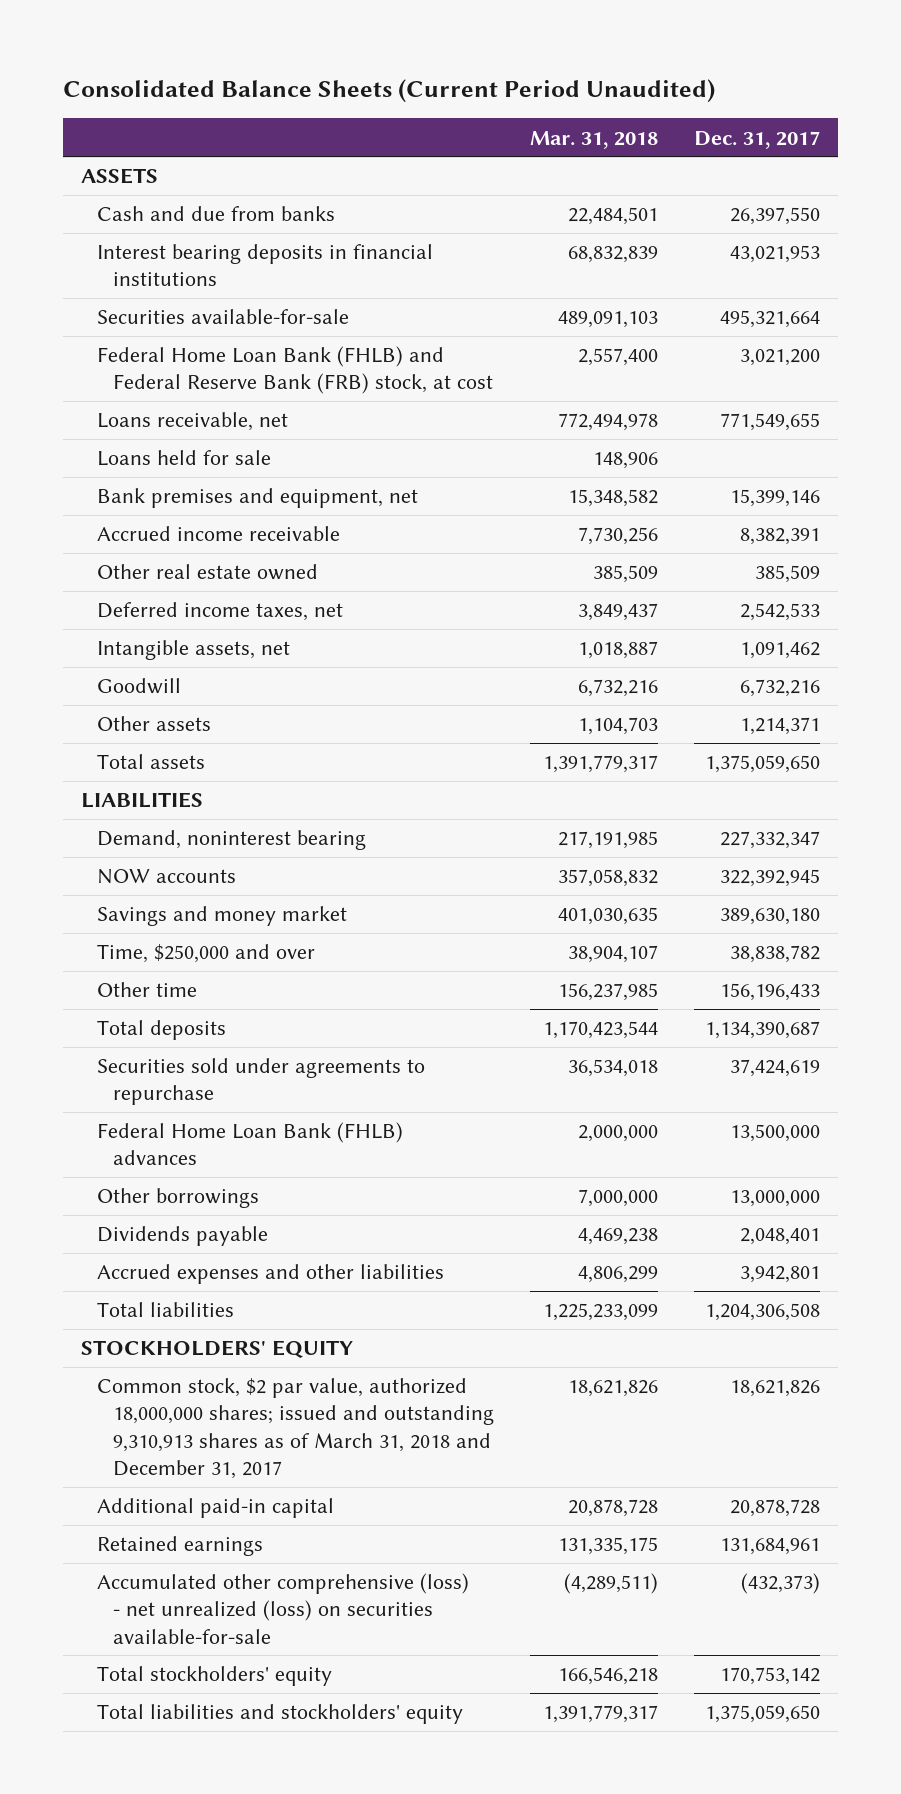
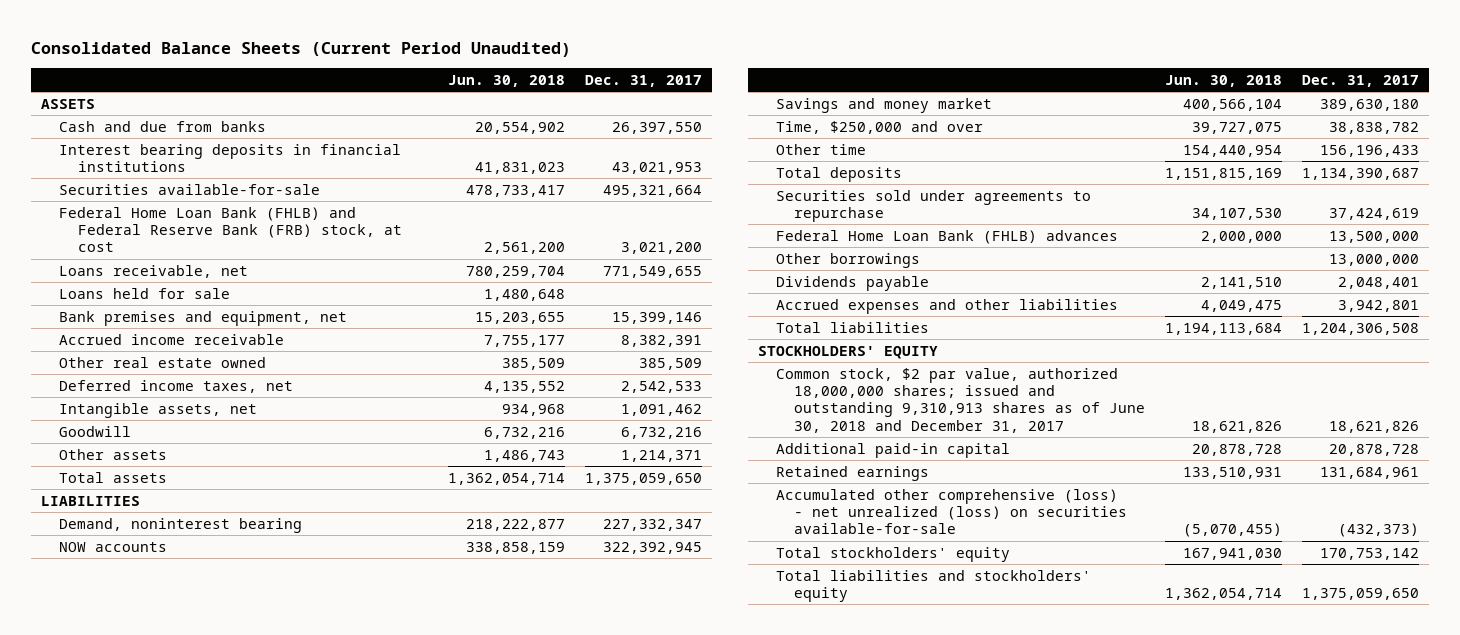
[530,130,659,149] Mar. 31, 2018 -> none
none -> [448,75,566,88] Jun. 30, 2018
[97,1378,495,1479] Common stock, $2 par value, authorized 18,000,000 shares; issued and outstanding 9,310,913 shares as of March 31, 2018 and December 31, 2017 -> [776,367,1146,433] Common stock, $2 par value, authorized 18,000,000 shares; issued and outstanding 9,310,913 shares as of June 30, 2018 and December 31, 2017

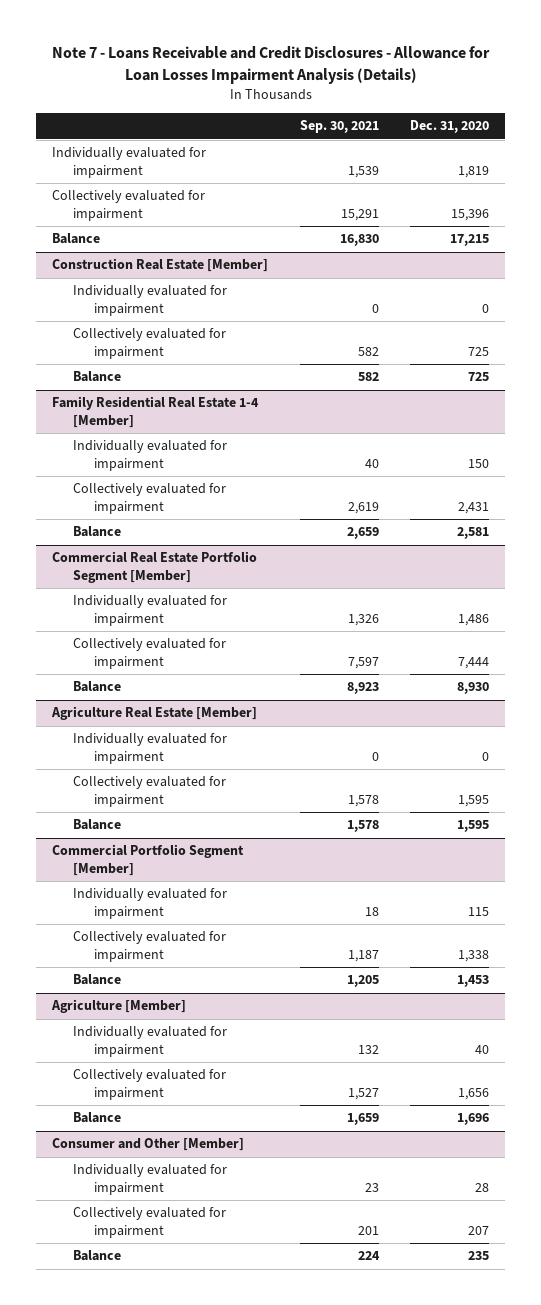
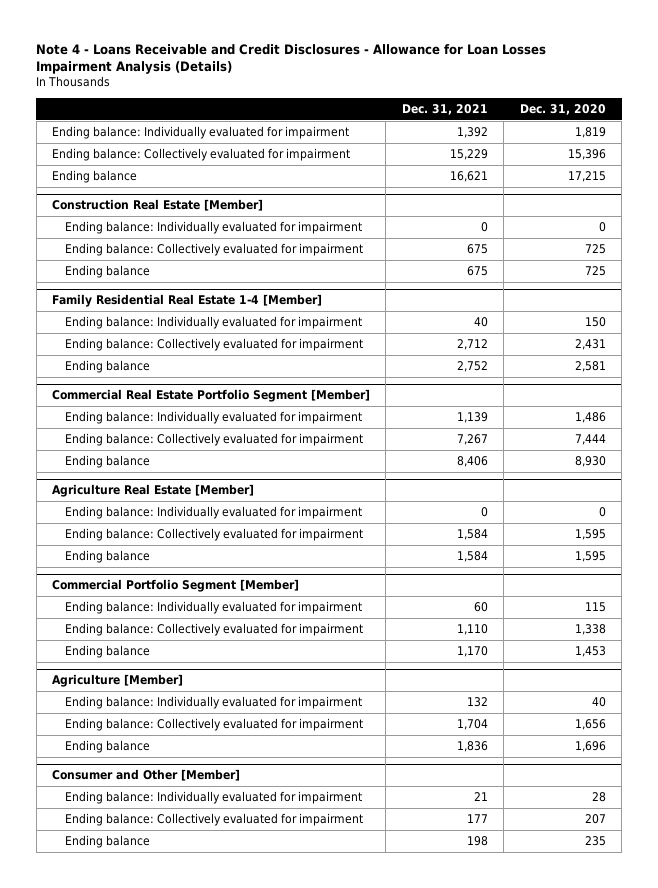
[51,46,490,84] Note 7 - Loans Receivable and Credit Disclosures - Allowance for Loan Losses Impairment Analysis (Details) -> [36,43,547,75] Note 4 - Loans Receivable and Credit Disclosures - Allowance for Loan Losses Impairment Analysis (Details)
[299,120,379,134] Sep. 30, 2021 -> none
none -> [401,103,488,115] Dec. 31, 2021
[52,147,207,179] Individually evaluated for impairment -> [52,126,350,140] Ending balance: Individually evaluated for impairment
[52,190,206,222] Collectively evaluated for impairment -> [52,148,351,162] Ending balance: Collectively evaluated for impairment
[52,233,101,245] Balance -> [52,170,138,184] Ending balance
[73,285,228,317] Individually evaluated for impairment -> [65,221,363,235] Ending balance: Individually evaluated for impairment
[73,328,227,360] Collectively evaluated for impairment -> [65,243,364,257] Ending balance: Collectively evaluated for impairment
[73,371,122,383] Balance -> [65,265,151,279] Ending balance
[73,440,228,472] Individually evaluated for impairment -> [65,316,363,330] Ending balance: Individually evaluated for impairment
[73,483,227,515] Collectively evaluated for impairment -> [65,338,364,352] Ending balance: Collectively evaluated for impairment
[73,526,122,538] Balance -> [65,360,151,374] Ending balance
[73,595,228,627] Individually evaluated for impairment -> [65,411,363,425] Ending balance: Individually evaluated for impairment
[73,638,227,670] Collectively evaluated for impairment -> [65,433,364,447] Ending balance: Collectively evaluated for impairment
[73,681,122,693] Balance -> [65,455,151,469] Ending balance
[73,733,228,765] Individually evaluated for impairment -> [65,506,363,520] Ending balance: Individually evaluated for impairment
[73,776,227,808] Collectively evaluated for impairment -> [65,528,364,542] Ending balance: Collectively evaluated for impairment
[73,819,122,831] Balance -> [65,550,151,564] Ending balance
[73,888,228,920] Individually evaluated for impairment -> [65,601,363,615] Ending balance: Individually evaluated for impairment
[73,931,227,963] Collectively evaluated for impairment -> [65,623,364,637] Ending balance: Collectively evaluated for impairment
[73,974,122,986] Balance -> [65,645,151,659] Ending balance
[73,1026,228,1058] Individually evaluated for impairment -> [65,696,363,710] Ending balance: Individually evaluated for impairment
[73,1069,227,1101] Collectively evaluated for impairment -> [65,718,364,732] Ending balance: Collectively evaluated for impairment
[73,1112,122,1124] Balance -> [65,740,151,754] Ending balance
[73,1164,228,1196] Individually evaluated for impairment -> [65,791,363,805] Ending balance: Individually evaluated for impairment
[73,1207,227,1239] Collectively evaluated for impairment -> [65,813,364,827] Ending balance: Collectively evaluated for impairment
[73,1250,122,1262] Balance -> [65,835,151,849] Ending balance

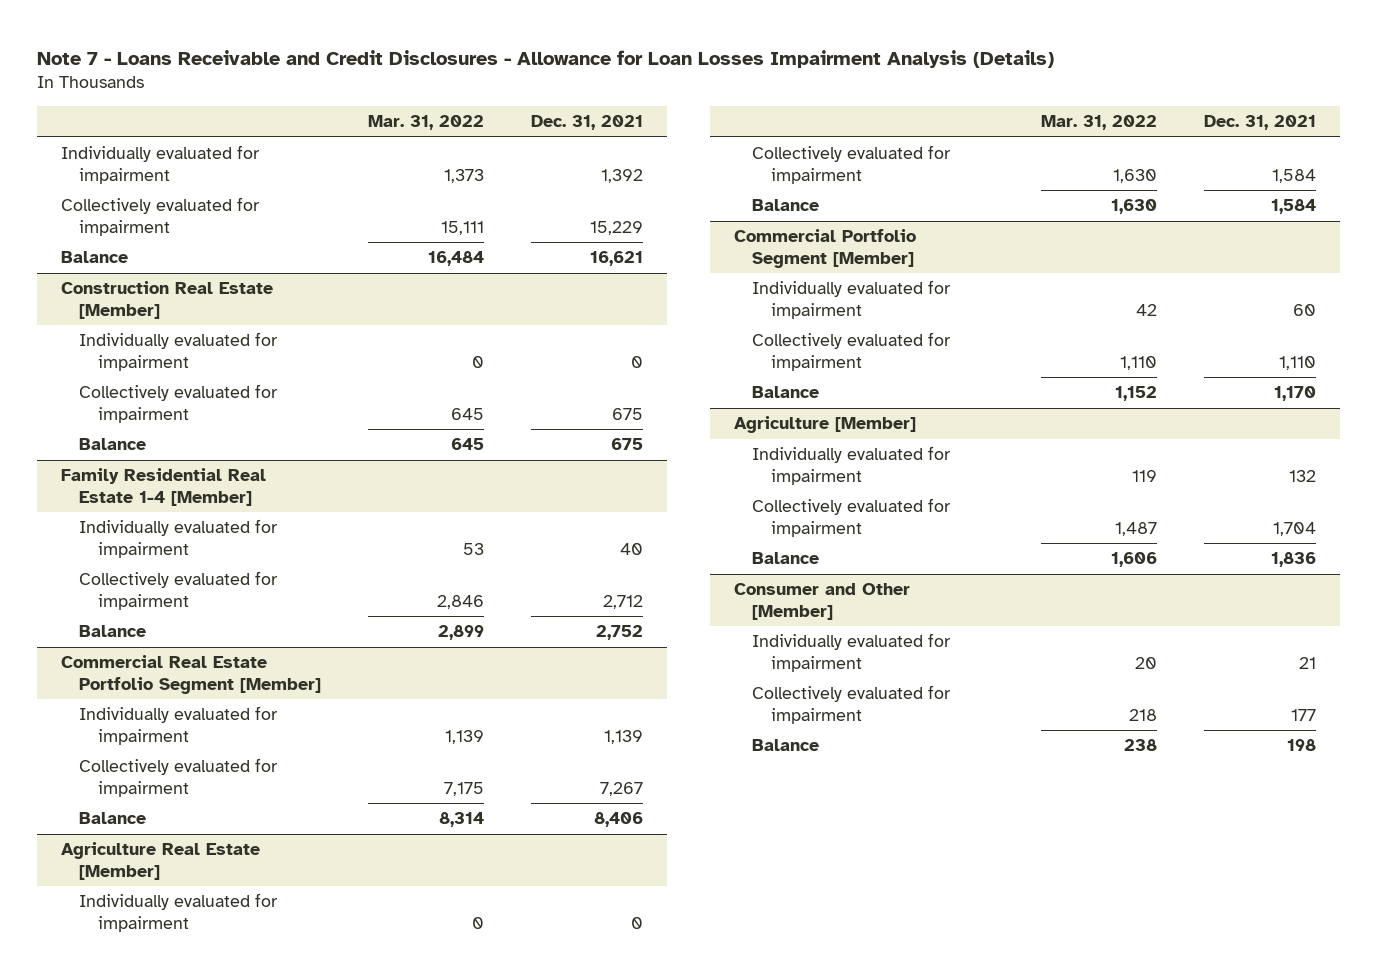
[36,43,547,75] Note 4 - Loans Receivable and Credit Disclosures - Allowance for Loan Losses Impairment Analysis (Details) -> [37,49,1055,68] Note 7 - Loans Receivable and Credit Disclosures - Allowance for Loan Losses Impairment Analysis (Details)
[519,103,606,115] Dec. 31, 2020 -> none
none -> [368,115,485,131] Mar. 31, 2022
[52,126,350,140] Ending balance: Individually evaluated for impairment -> [60,145,260,184] Individually evaluated for impairment
[52,148,351,162] Ending balance: Collectively evaluated for impairment -> [60,197,260,236] Collectively evaluated for impairment
[52,170,138,184] Ending balance -> [60,251,128,264] Balance
[65,221,363,235] Ending balance: Individually evaluated for impairment -> [79,332,279,371] Individually evaluated for impairment
[65,243,364,257] Ending balance: Collectively evaluated for impairment -> [79,384,279,423] Collectively evaluated for impairment
[65,265,151,279] Ending balance -> [79,438,147,451] Balance
[65,316,363,330] Ending balance: Individually evaluated for impairment -> [79,519,279,558] Individually evaluated for impairment
[65,338,364,352] Ending balance: Collectively evaluated for impairment -> [79,571,279,610] Collectively evaluated for impairment
[65,360,151,374] Ending balance -> [79,625,147,638] Balance
[65,411,363,425] Ending balance: Individually evaluated for impairment -> [79,706,279,745] Individually evaluated for impairment
[65,433,364,447] Ending balance: Collectively evaluated for impairment -> [79,758,279,797] Collectively evaluated for impairment
[65,455,151,469] Ending balance -> [79,812,147,825] Balance
[65,506,363,520] Ending balance: Individually evaluated for impairment -> [79,893,279,932] Individually evaluated for impairment
[65,528,364,542] Ending balance: Collectively evaluated for impairment -> [752,145,952,184] Collectively evaluated for impairment
[65,550,151,564] Ending balance -> [752,199,820,212] Balance
[65,601,363,615] Ending balance: Individually evaluated for impairment -> [752,280,952,319] Individually evaluated for impairment
[65,623,364,637] Ending balance: Collectively evaluated for impairment -> [752,332,952,371] Collectively evaluated for impairment
[65,645,151,659] Ending balance -> [752,386,820,399] Balance
[65,696,363,710] Ending balance: Individually evaluated for impairment -> [752,446,952,485] Individually evaluated for impairment
[65,718,364,732] Ending balance: Collectively evaluated for impairment -> [752,498,952,537] Collectively evaluated for impairment
[65,740,151,754] Ending balance -> [752,552,820,565] Balance
[65,791,363,805] Ending balance: Individually evaluated for impairment -> [752,633,952,672] Individually evaluated for impairment
[65,813,364,827] Ending balance: Collectively evaluated for impairment -> [752,685,952,724] Collectively evaluated for impairment
[65,835,151,849] Ending balance -> [752,739,820,752] Balance

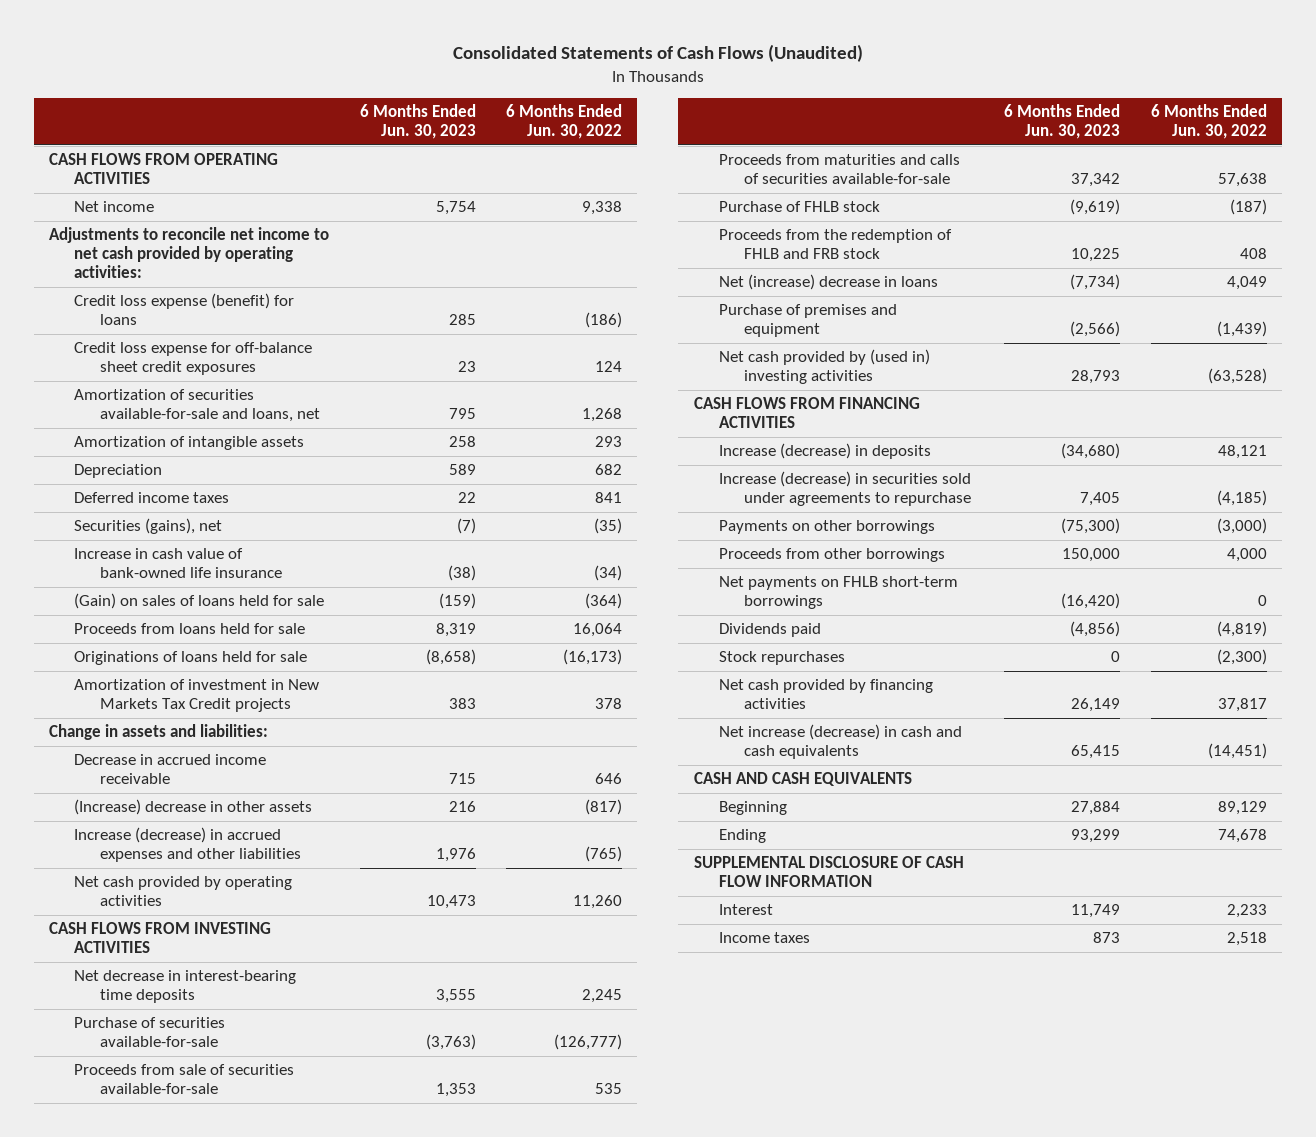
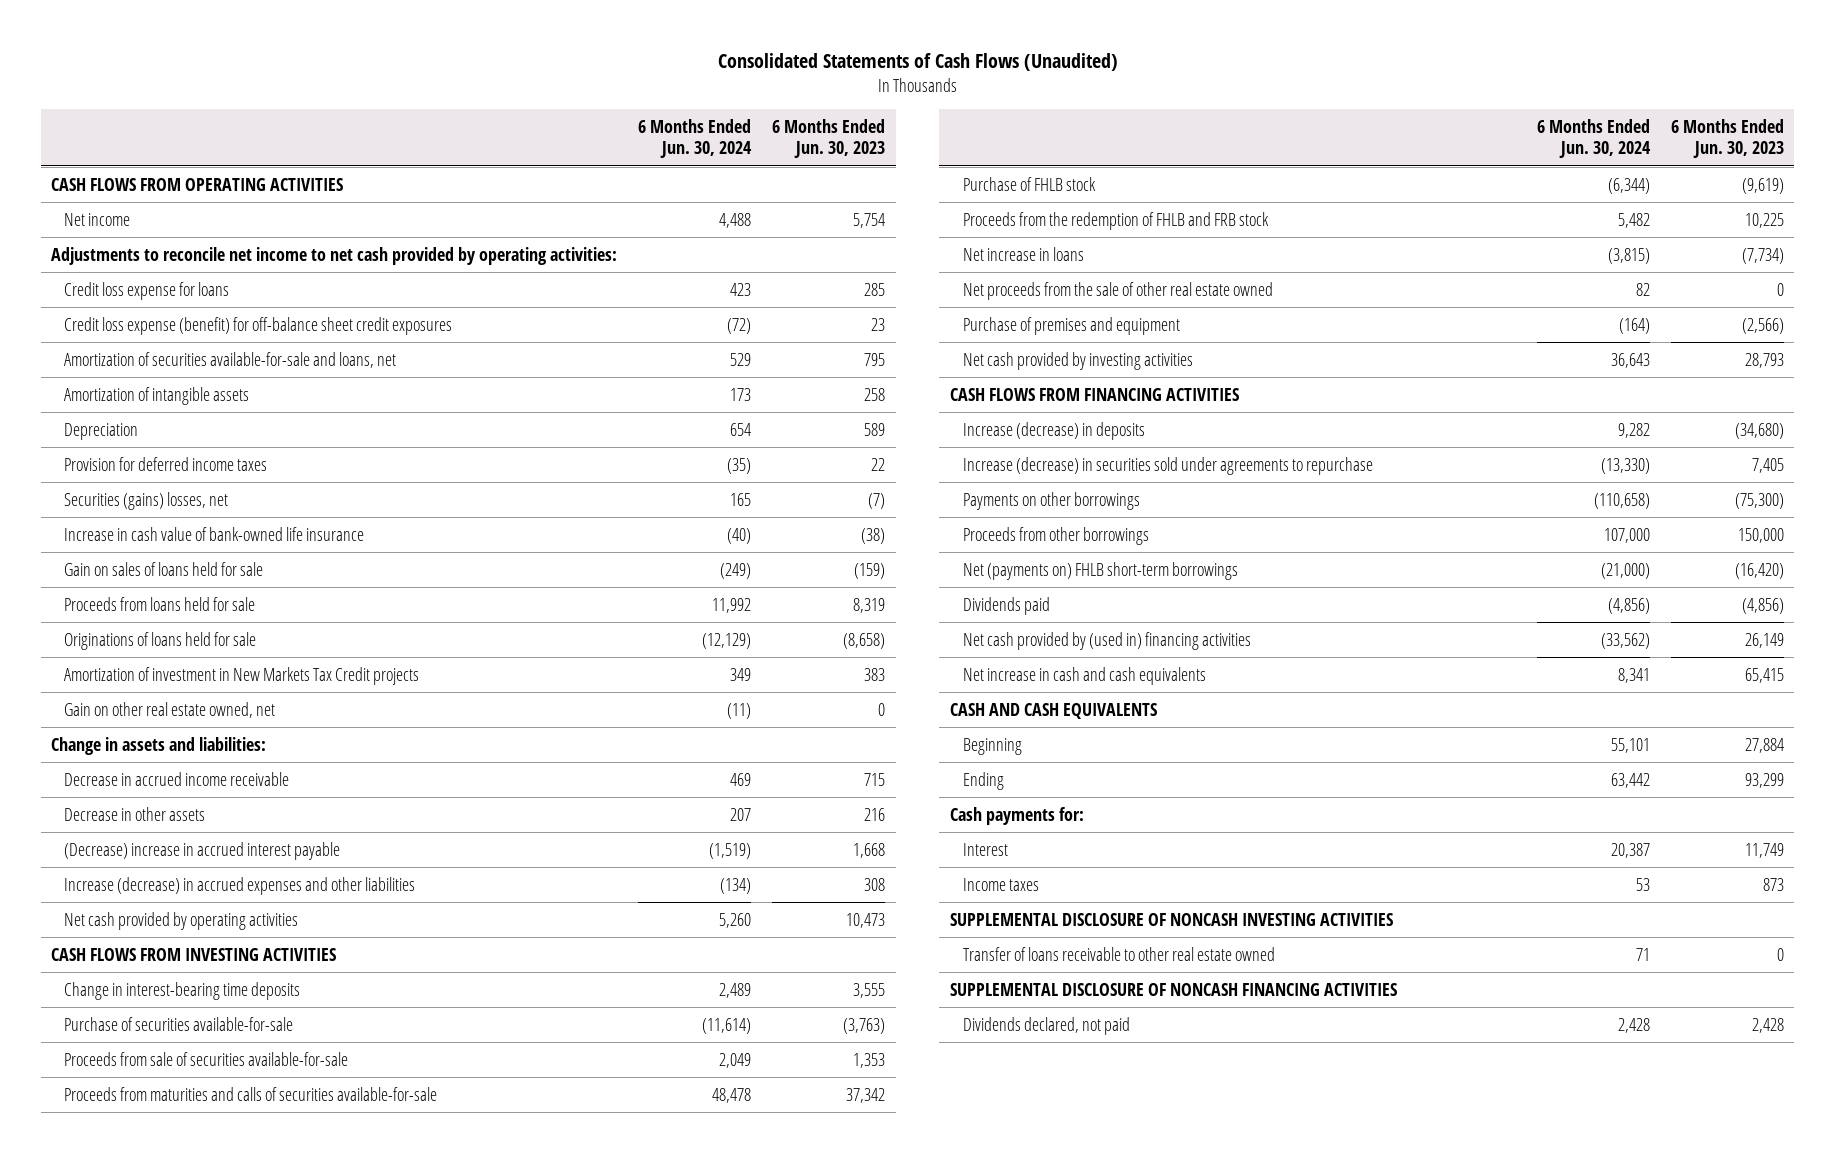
[506,104,623,140] 6 Months Ended Jun. 30, 2022 -> none
none -> [638,118,753,159] 6 Months Ended Jun. 30, 2024
[74,293,295,326] Credit loss expense (benefit) for loans -> [64,281,230,300] Credit loss expense for loans
[74,342,313,376] Credit loss expense for off-balance sheet credit exposures -> [64,316,453,335] Credit loss expense (benefit) for off-balance sheet credit exposures
[74,492,230,504] Deferred income taxes -> [64,456,268,471] Provision for deferred income taxes
[74,518,223,535] Securities (gains), net -> [64,491,229,510] Securities (gains) losses, net
[74,593,325,610] (Gain) on sales of loans held for sale -> [64,561,264,576] Gain on sales of loans held for sale
none -> [64,701,276,718] Gain on other real estate owned, net
[74,799,313,816] (Increase) decrease in other assets -> [64,806,206,821] Decrease in other assets
none -> [64,841,341,860] (Decrease) increase in accrued interest payable
[435,848,476,863] 1,976 -> [864,877,886,891] 308
[74,970,297,1004] Net decrease in interest-bearing time deposits -> [64,981,301,1000] Change in interest-bearing time deposits
[718,274,938,291] Net (increase) decrease in loans -> [962,246,1084,261] Net increase in loans
none -> [962,281,1273,300] Net proceeds from the sale of other real estate owned
[718,349,930,385] Net cash provided by (used in) investing activities -> [962,351,1193,370] Net cash provided by investing activities
[718,576,958,610] Net payments on FHLB short-term borrowings -> [962,561,1238,580] Net (payments on) FHLB short-term borrowings
[718,651,845,666] Stock repurchases -> none
[718,679,933,710] Net cash provided by financing activities -> [962,631,1251,650] Net cash provided by (used in) financing activities
[718,724,962,760] Net increase (decrease) in cash and cash equivalents -> [962,666,1206,685] Net increase in cash and cash equivalents
[693,856,964,888] SUPPLEMENTAL DISCLOSURE OF CASH FLOW INFORMATION -> [949,806,1084,825] Cash payments for:
none -> [949,912,1393,926] SUPPLEMENTAL DISCLOSURE OF NONCASH INVESTING ACTIVITIES
none -> [962,946,1275,961] Transfer of loans receivable to other real estate owned
none -> [949,982,1397,996] SUPPLEMENTAL DISCLOSURE OF NONCASH FINANCING ACTIVITIES
none -> [962,1016,1130,1035] Dividends declared, not paid

